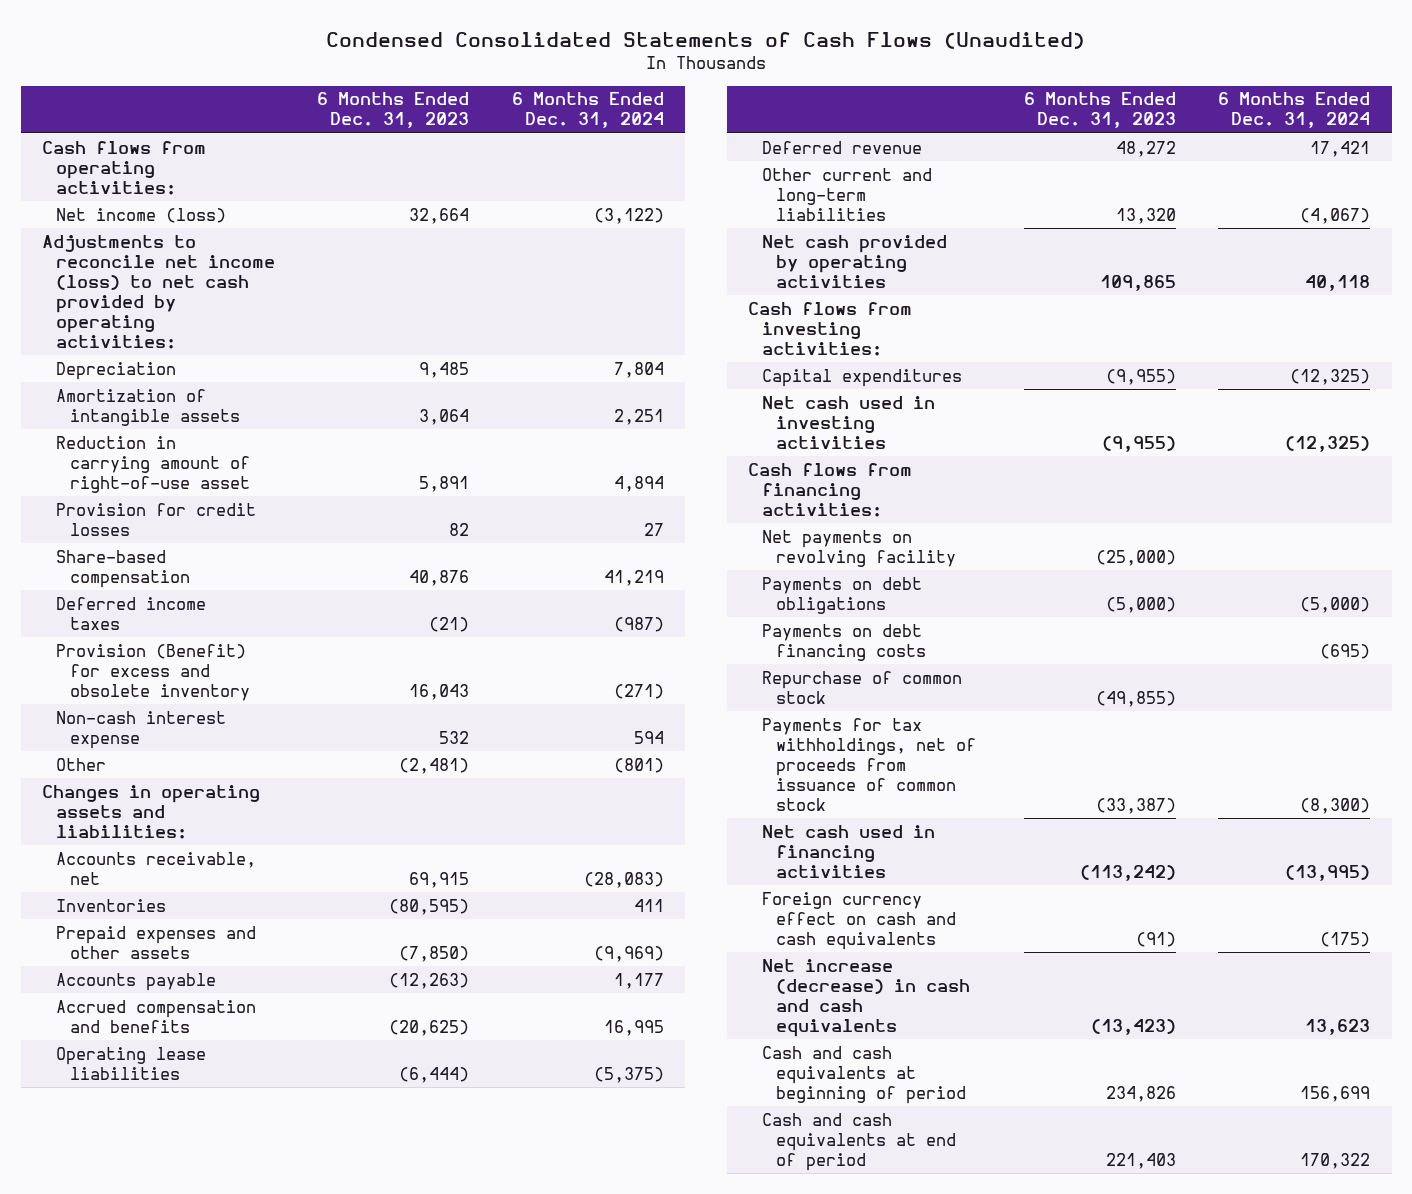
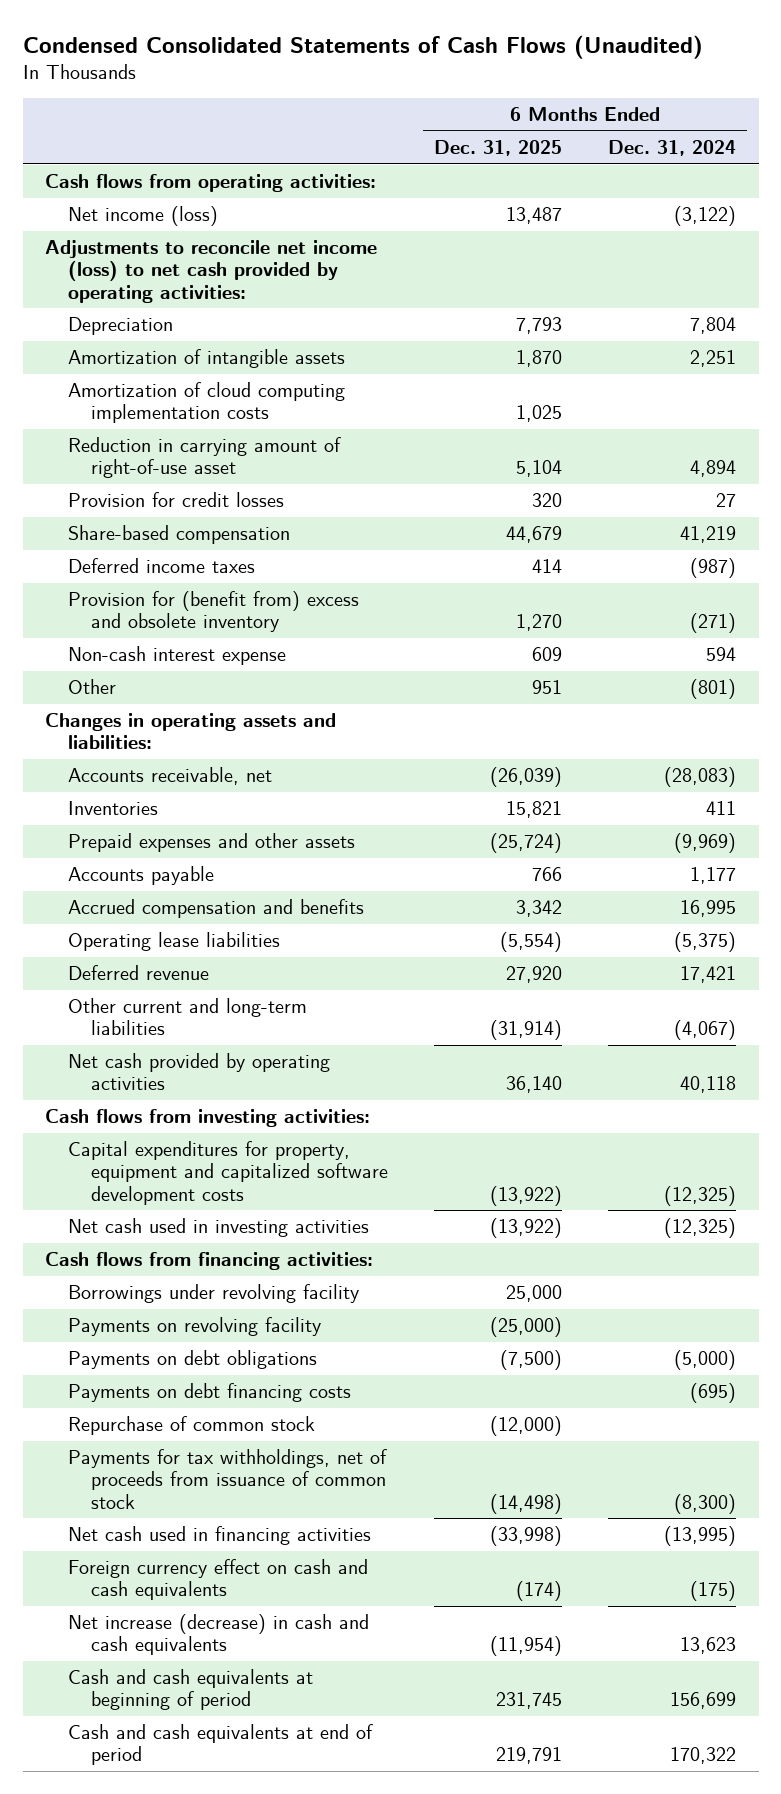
[317,92,470,129] 6 Months Ended Dec. 31, 2023 -> none
none -> [433,140,562,157] Dec. 31, 2025
none -> [68,382,346,424] Amortization of cloud computing implementation costs
[55,643,250,701] Provision (Benefit) for excess and obsolete inventory -> [68,591,360,633] Provision for (benefit from) excess and obsolete inventory
[762,368,963,387] Capital expenditures -> [68,1141,389,1205] Capital expenditures for property, equipment and capitalized software development costs
none -> [68,1284,360,1304] Borrowings under revolving facility
[762,529,956,567] Net payments on revolving facility -> [68,1317,322,1337] Payments on revolving facility

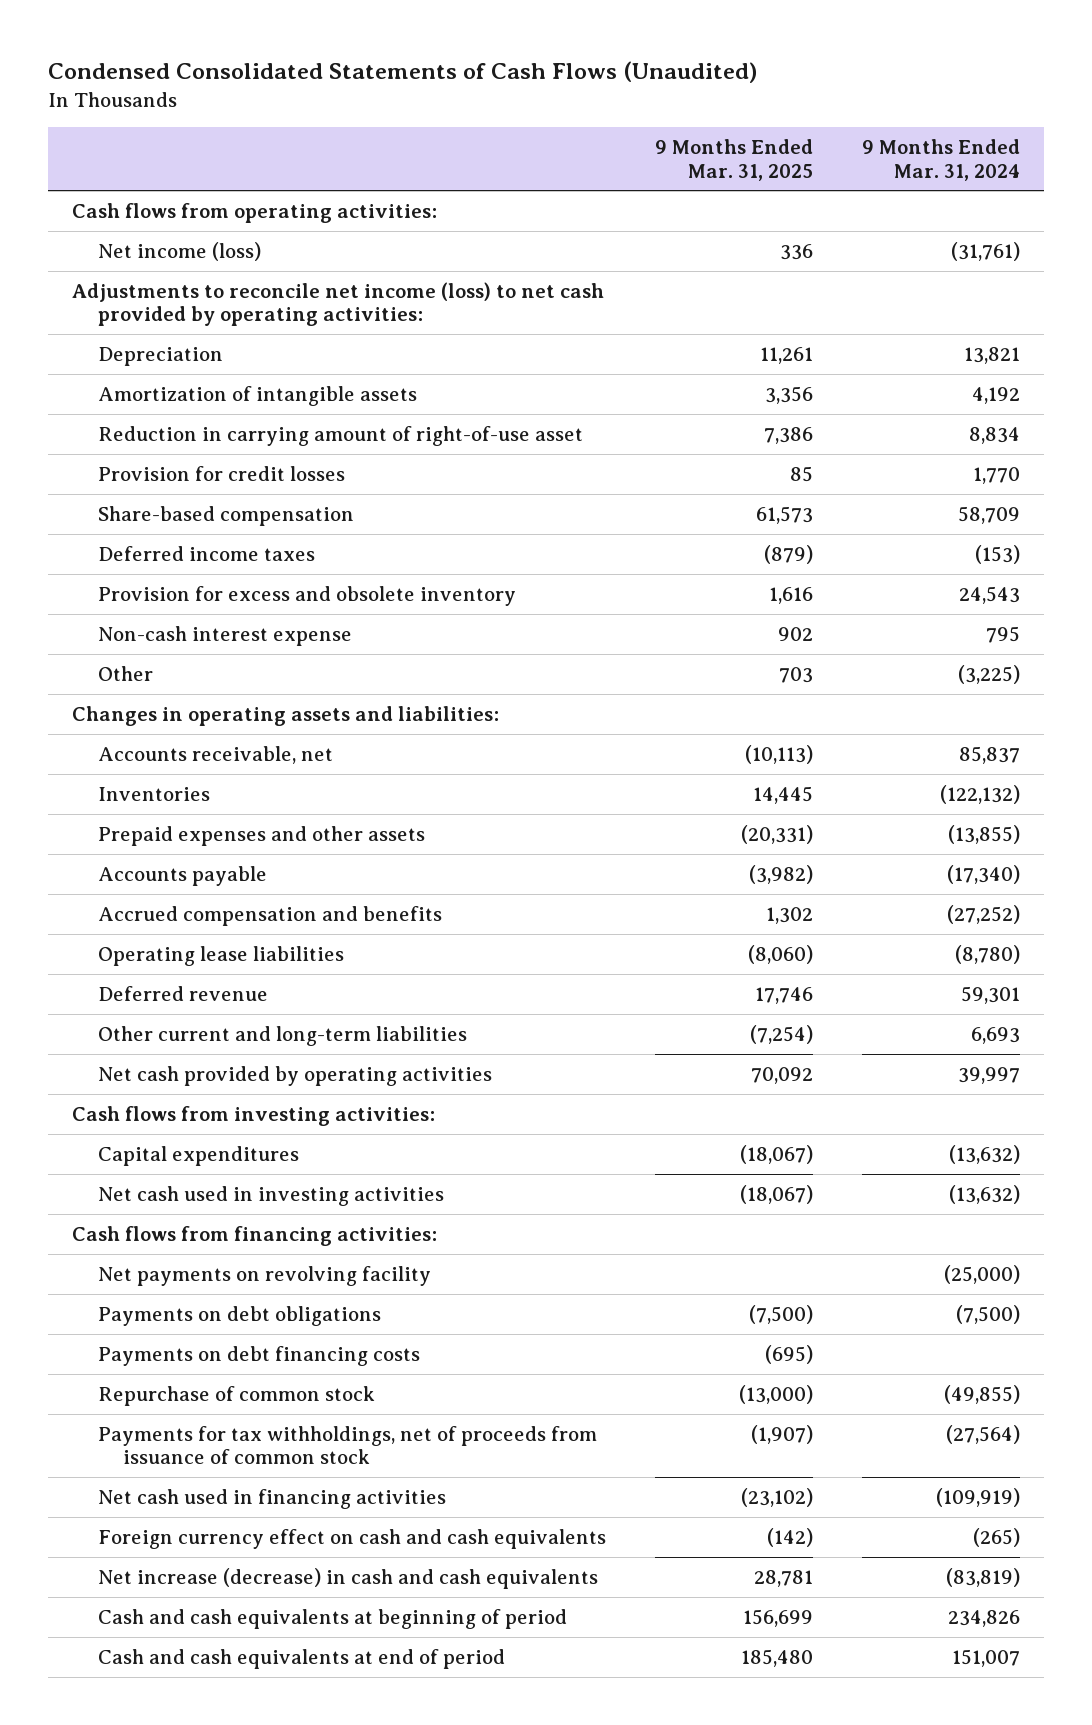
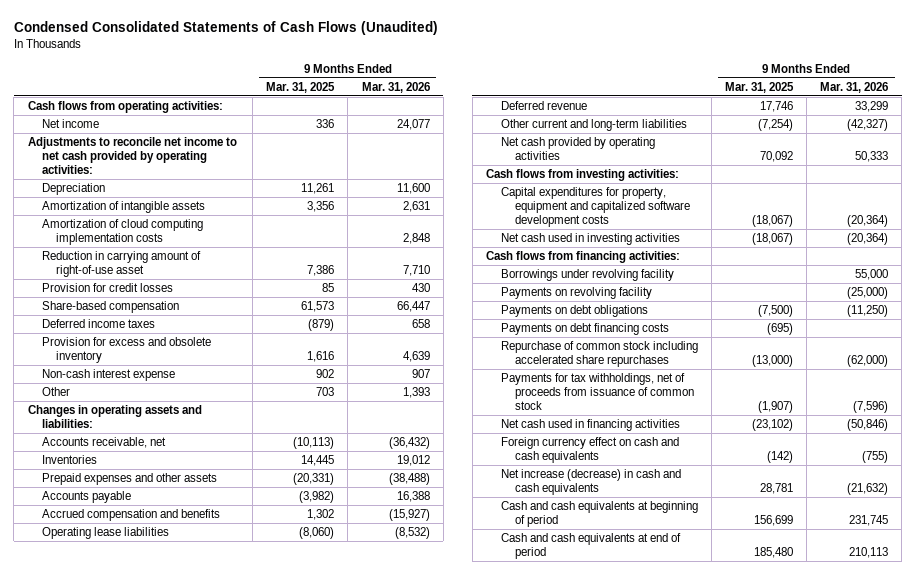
[861,138,1020,181] 9 Months Ended Mar. 31, 2024 -> none
none -> [361,81,430,93] Mar. 31, 2026
[97,241,261,261] Net income (loss) -> [42,119,100,129] Net income
[72,281,605,327] Adjustments to reconcile net income (loss) to net cash provided by operating activities: -> [27,137,237,175] Adjustments to reconcile net income to net cash provided by operating activities:
none -> [42,219,204,246] Amortization of cloud computing implementation costs
[97,1145,299,1166] Capital expenditures -> [500,187,691,228] Capital expenditures for property, equipment and capitalized software development costs
none -> [500,269,674,282] Borrowings under revolving facility
[97,1265,431,1286] Net payments on revolving facility -> [500,287,652,300] Payments on revolving facility
[97,1385,375,1406] Repurchase of common stock -> [500,341,698,368] Repurchase of common stock including accelerated share repurchases

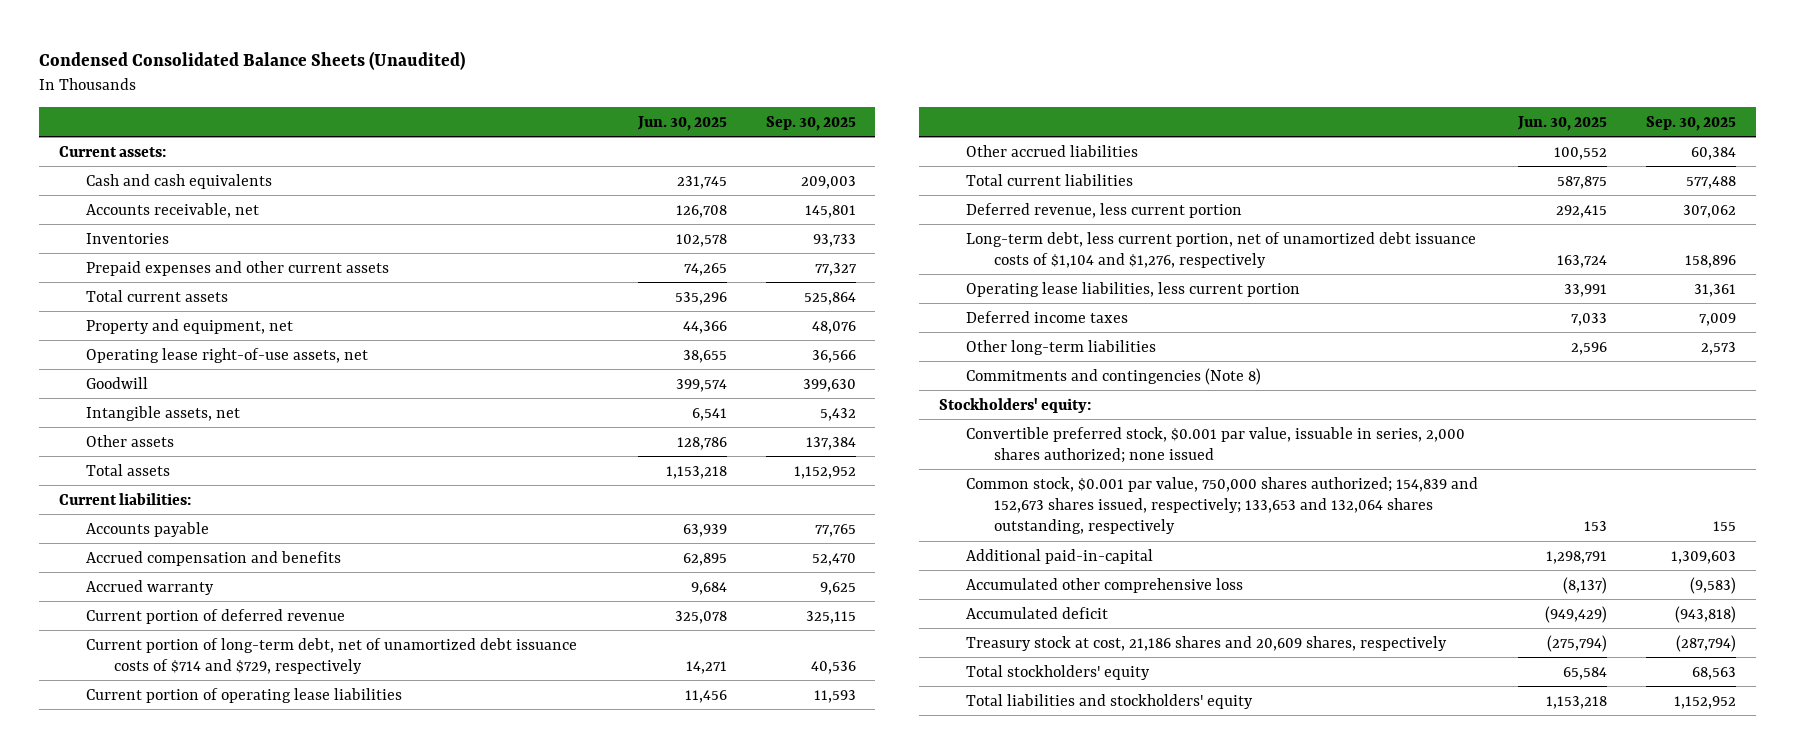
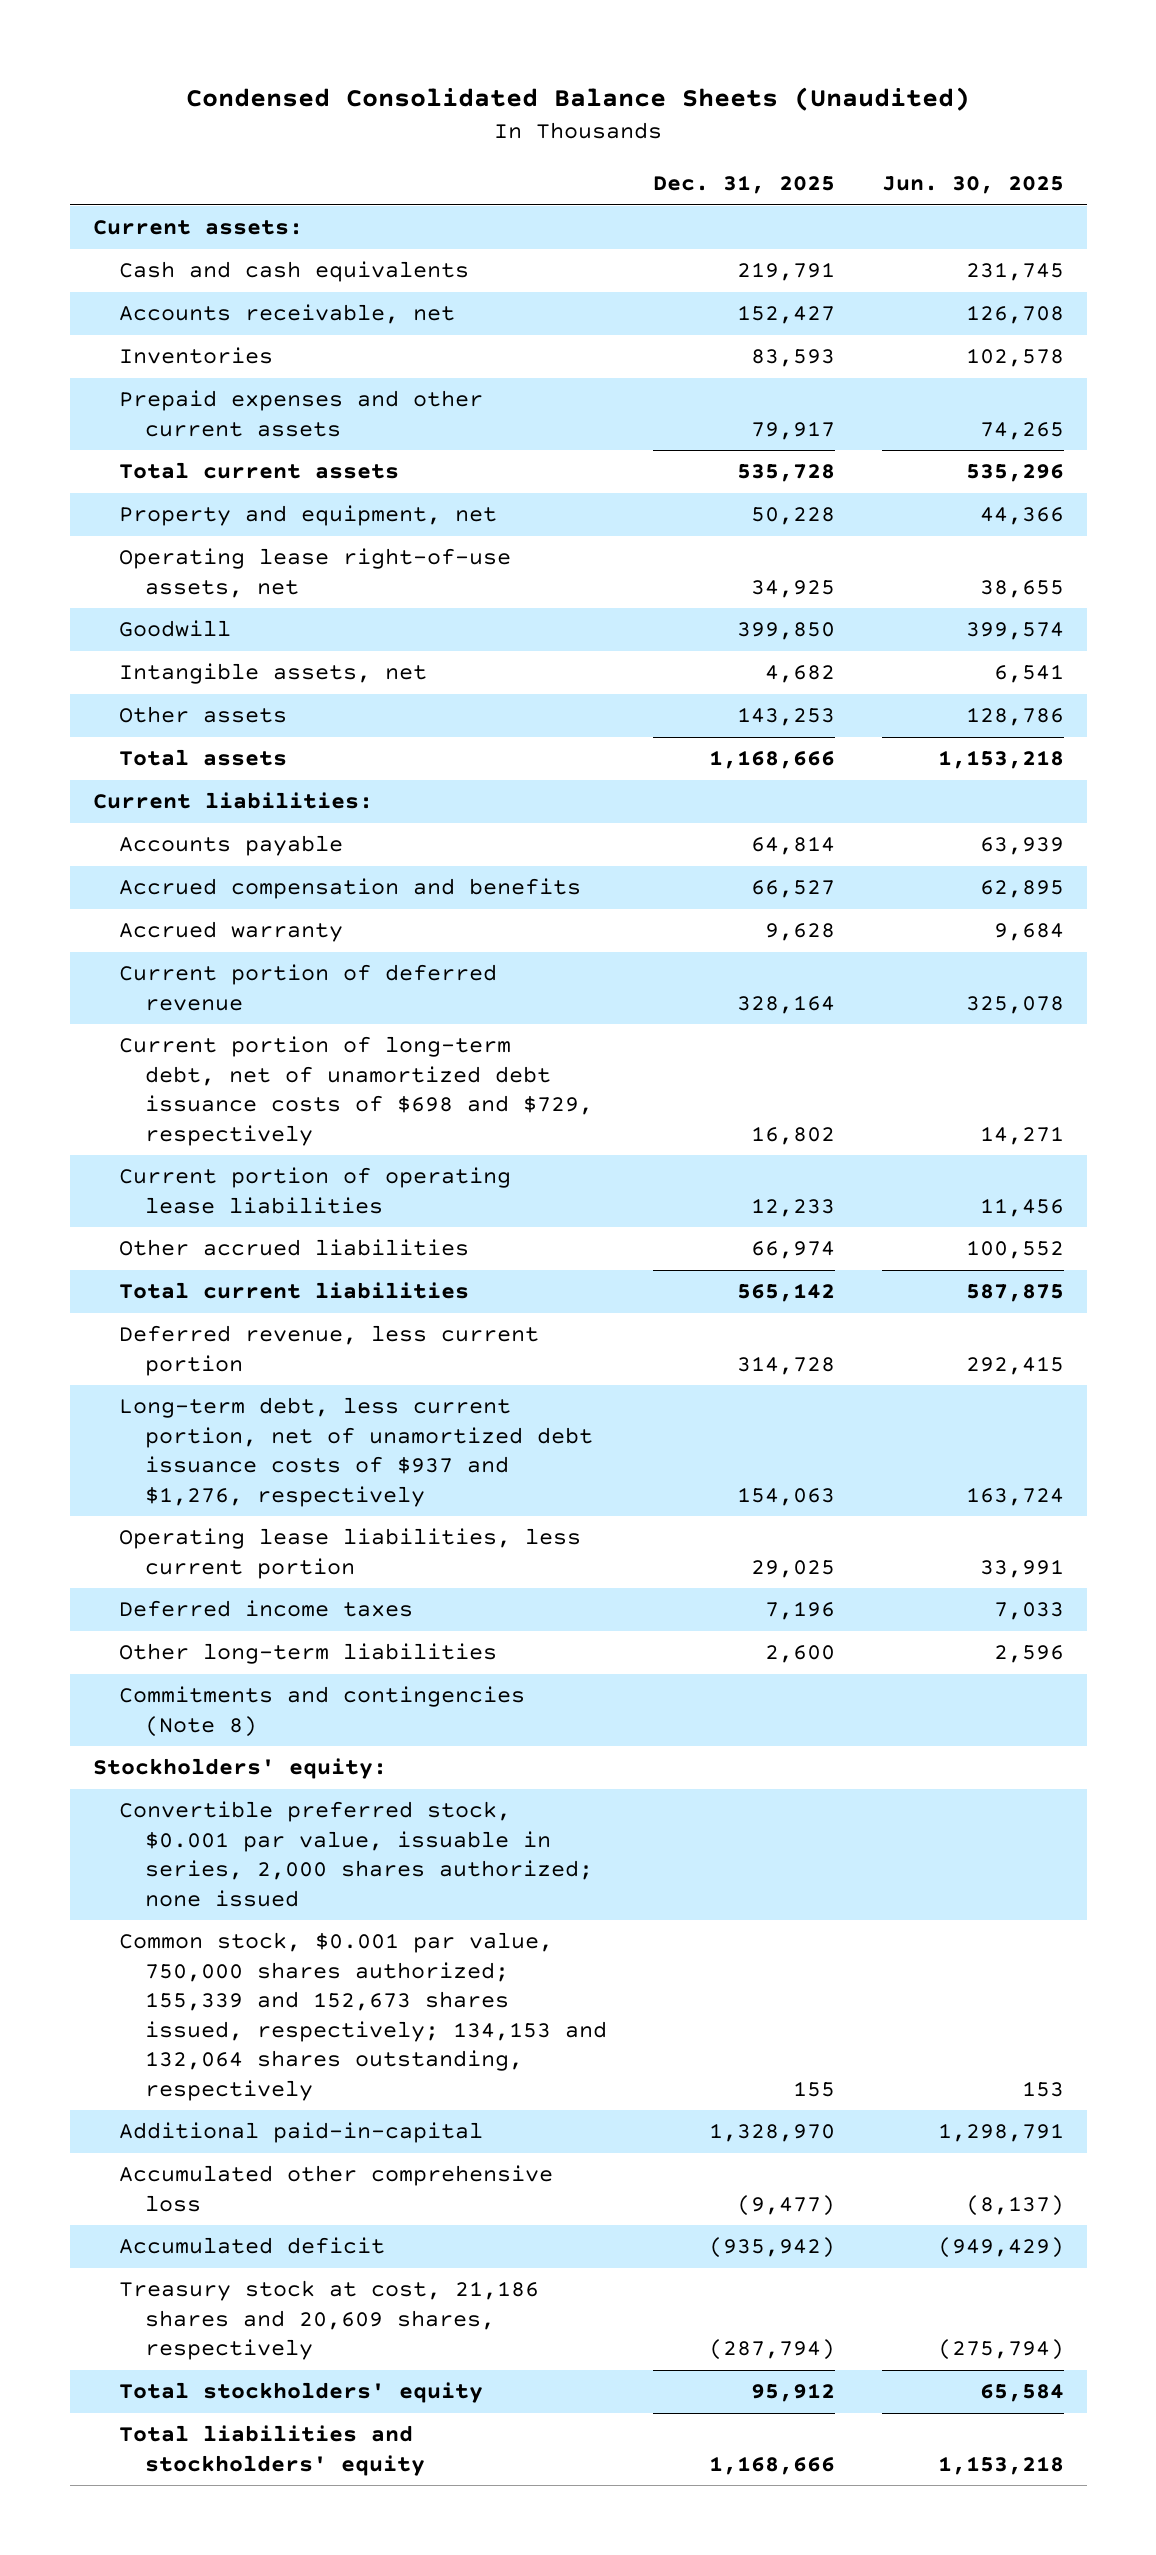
[765,115,856,131] Sep. 30, 2025 -> none
none -> [653,175,836,195] Dec. 31, 2025
[86,637,578,674] Current portion of long-term debt, net of unamortized debt issuance costs of $714 and $729, respectively -> [118,1036,593,1146] Current portion of long-term debt, net of unamortized debt issuance costs of $698 and $729, respectively
[966,231,1477,268] Long-term debt, less current portion, net of unamortized debt issuance costs of $1,104 and $1,276, respectively -> [118,1397,593,1507] Long-term debt, less current portion, net of unamortized debt issuance costs of $937 and $1,276, respectively
[966,476,1479,534] Common stock, $0.001 par value, 750,000 shares authorized; 154,839 and 152,673 shares issued, respectively; 133,653 and 132,064 shares outstanding, respectively -> [118,1932,607,2101] Common stock, $0.001 par value, 750,000 shares authorized; 155,339 and 152,673 shares issued, respectively; 134,153 and 132,064 shares outstanding, respectively

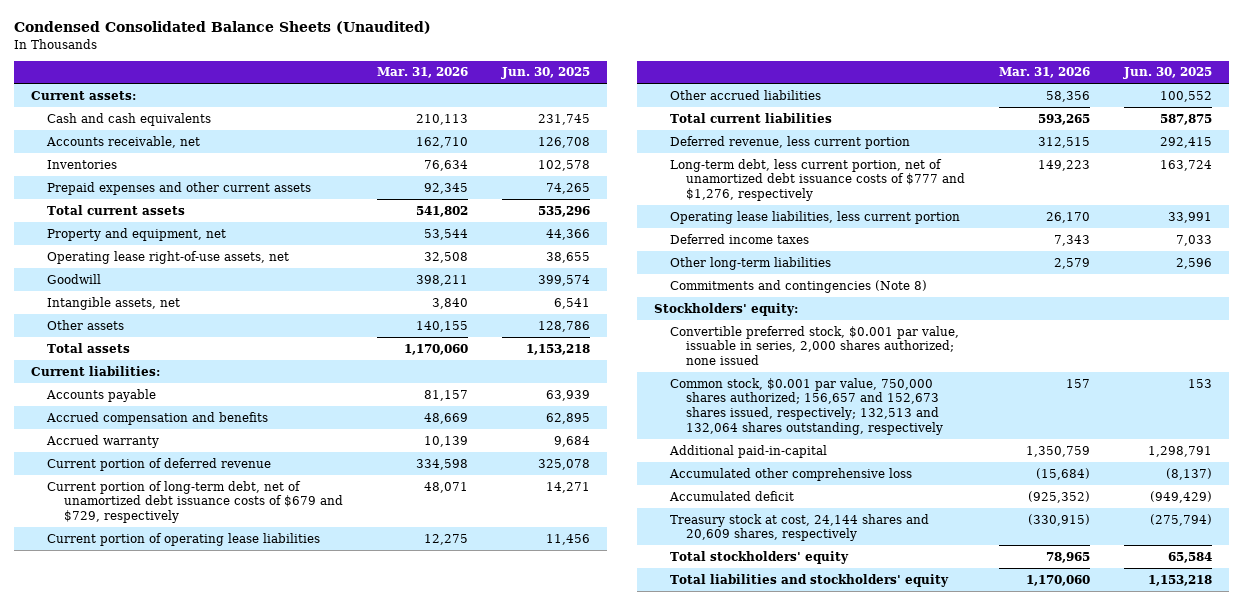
[653,175,836,195] Dec. 31, 2025 -> none
none -> [376,67,468,79] Mar. 31, 2026
[118,1036,593,1146] Current portion of long-term debt, net of unamortized debt issuance costs of $698 and $729, respectively -> [47,480,343,523] Current portion of long-term debt, net of unamortized debt issuance costs of $679 and $729, respectively
[118,1397,593,1507] Long-term debt, less current portion, net of unamortized debt issuance costs of $937 and $1,276, respectively -> [669,158,966,201] Long-term debt, less current portion, net of unamortized debt issuance costs of $777 and $1,276, respectively
[118,1932,607,2101] Common stock, $0.001 par value, 750,000 shares authorized; 155,339 and 152,673 shares issued, respectively; 134,153 and 132,064 shares outstanding, respectively -> [669,377,944,435] Common stock, $0.001 par value, 750,000 shares authorized; 156,657 and 152,673 shares issued, respectively; 132,513 and 132,064 shares outstanding, respectively
[118,2280,539,2361] Treasury stock at cost, 21,186 shares and 20,609 shares, respectively -> [669,513,929,542] Treasury stock at cost, 24,144 shares and 20,609 shares, respectively

